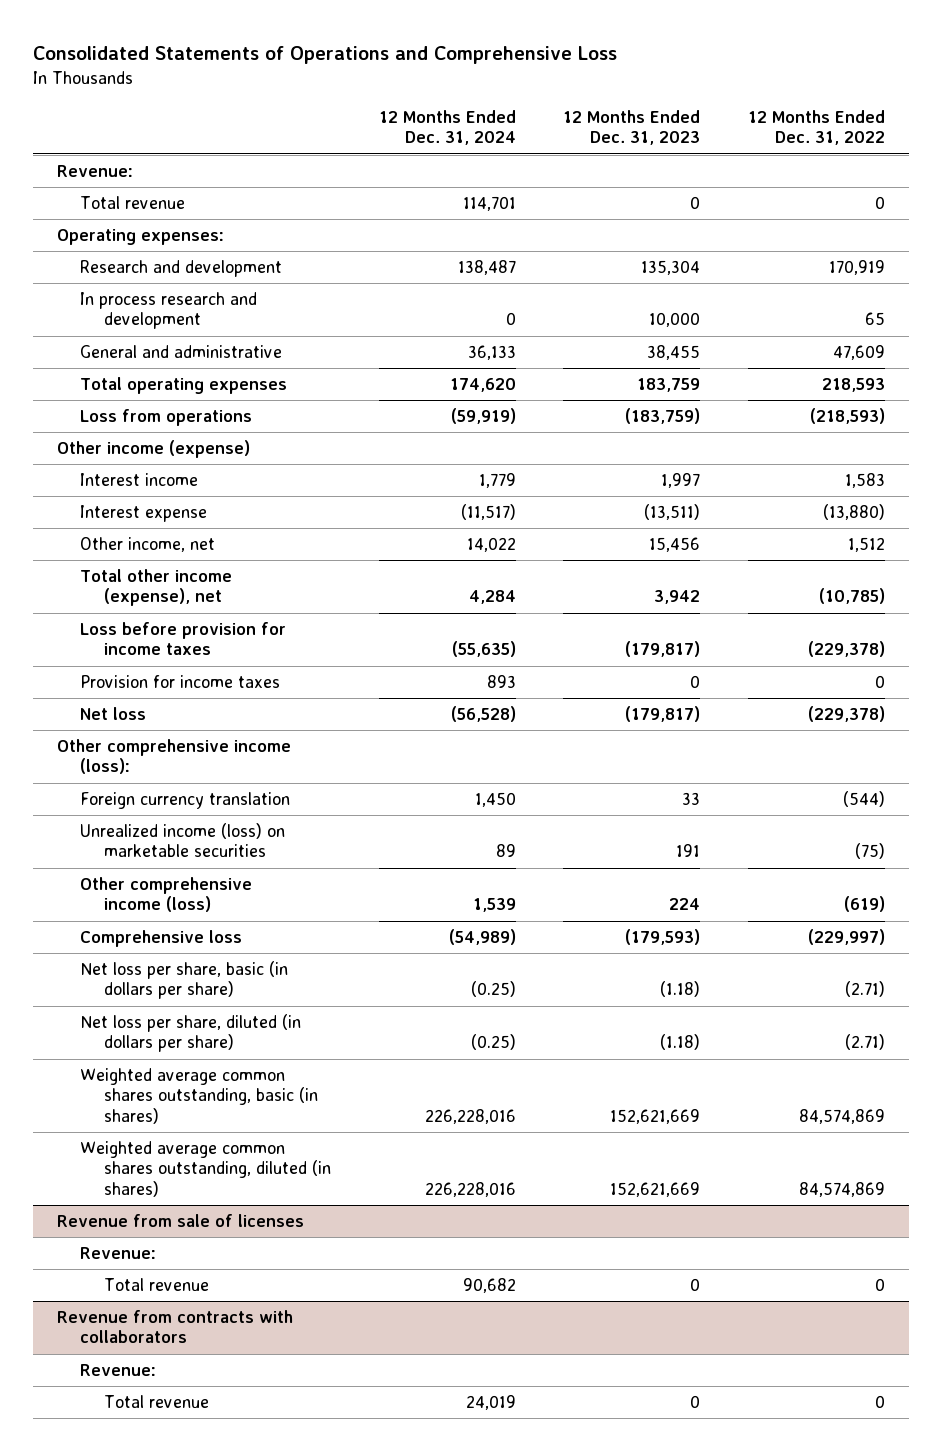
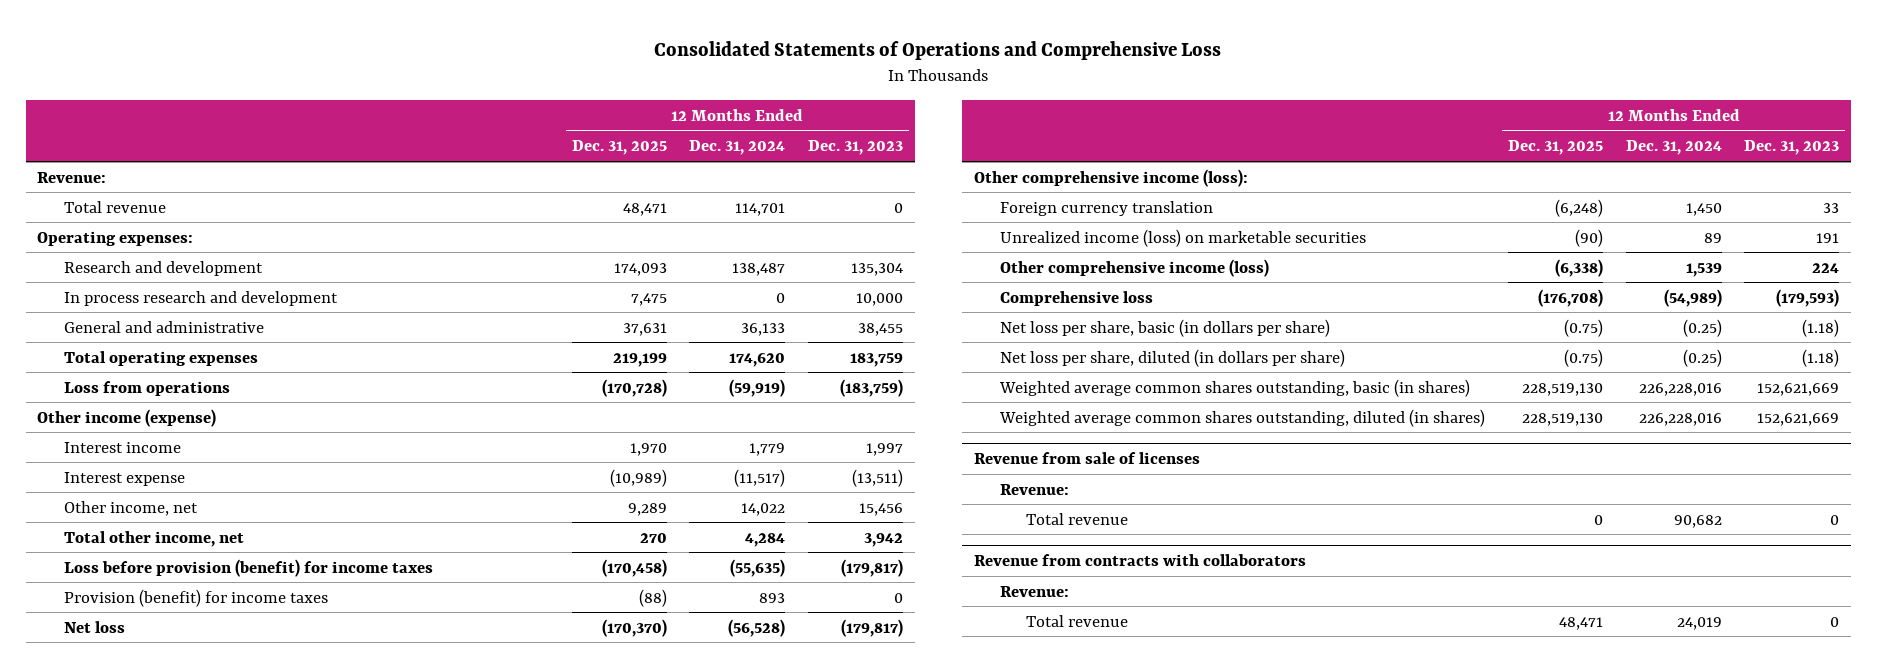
[747,110,885,146] 12 Months Ended Dec. 31, 2022 -> none
none -> [571,140,667,156] Dec. 31, 2025
[80,569,233,607] Total other income (expense), net -> [63,530,244,547] Total other income, net
[80,622,287,656] Loss before provision for income taxes -> [63,558,433,577] Loss before provision (benefit) for income taxes
[80,675,281,689] Provision for income taxes -> [63,588,328,607] Provision (benefit) for income taxes

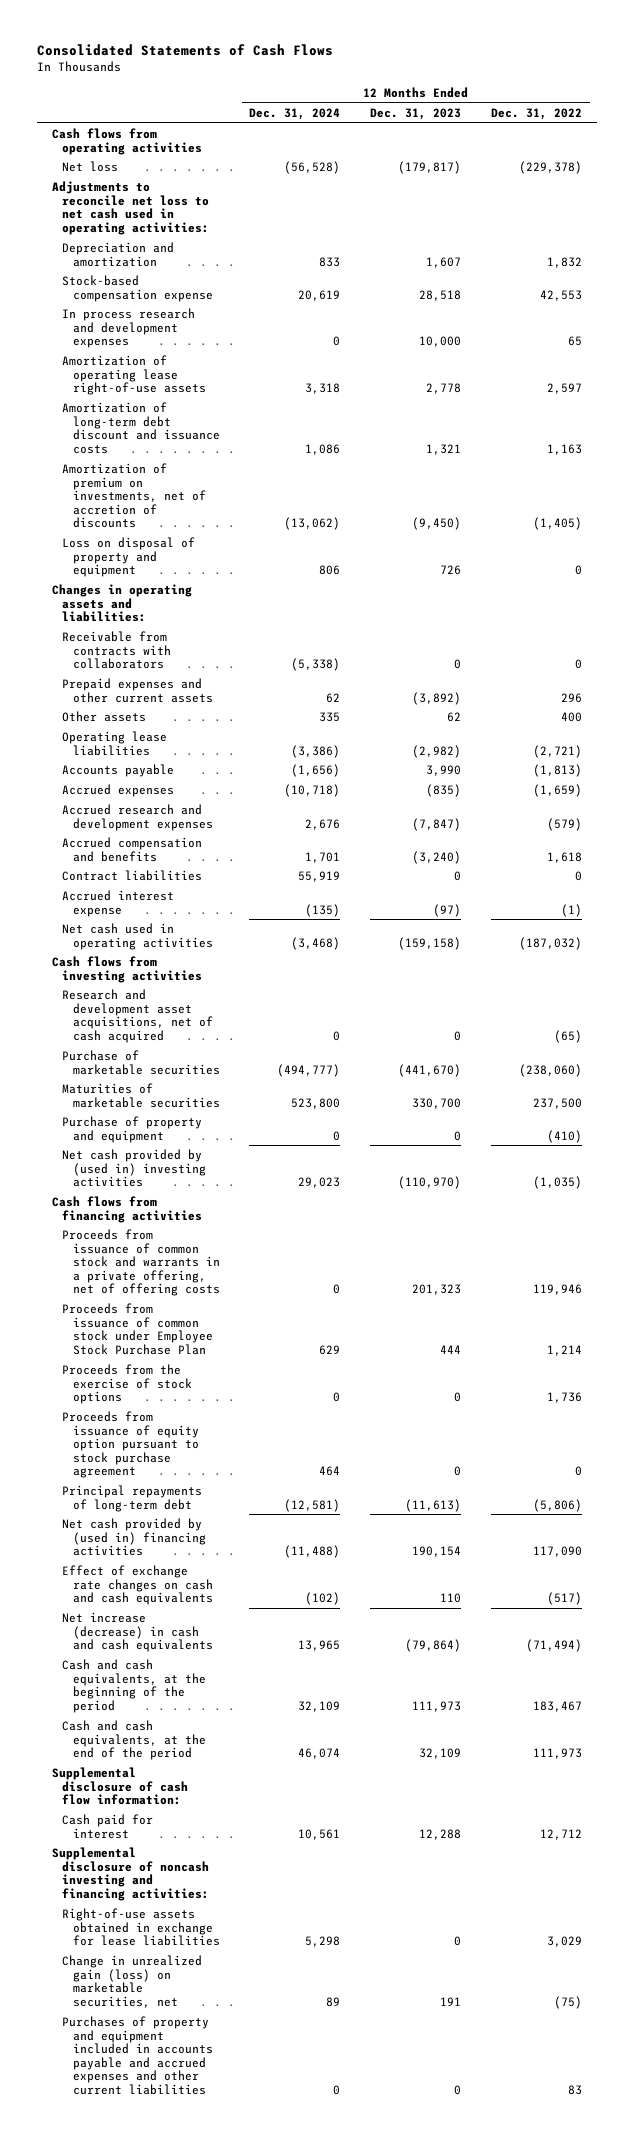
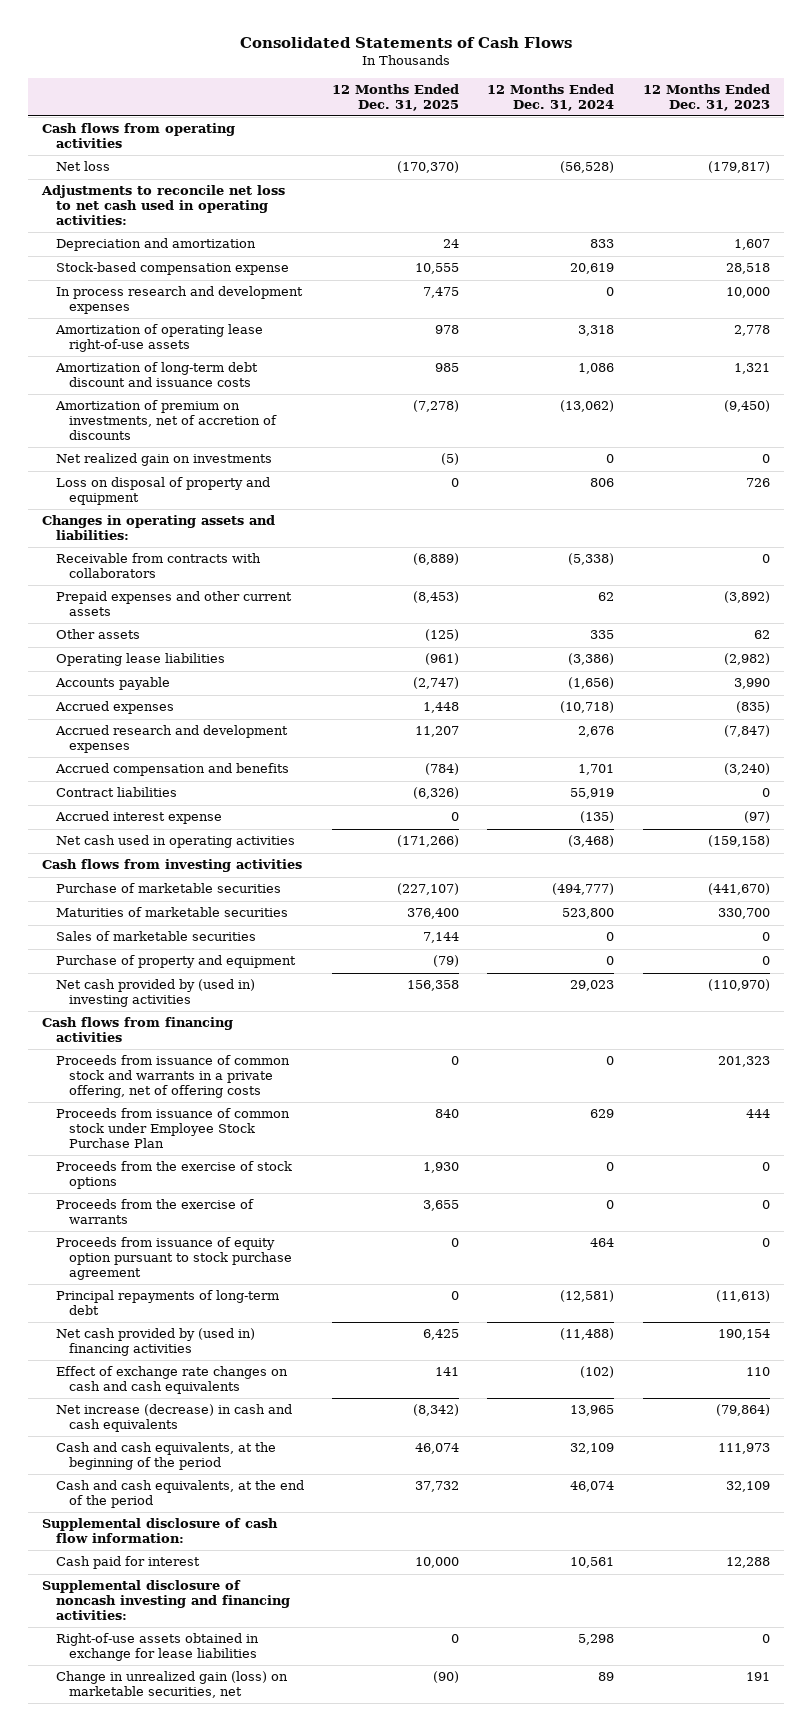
[491,107,583,120] Dec. 31, 2022 -> none
none -> [332,84,460,111] 12 Months Ended Dec. 31, 2025
none -> [55,453,272,467] Net realized gain on investments
[62,989,213,1043] Research and development asset acquisitions, net of cash acquired -> none
none -> [55,931,256,942] Sales of marketable securities
none -> [55,1199,254,1225] Proceeds from the exercise of warrants
[62,2016,213,2096] Purchases of property and equipment included in accounts payable and accrued expenses and other current liabilities -> none

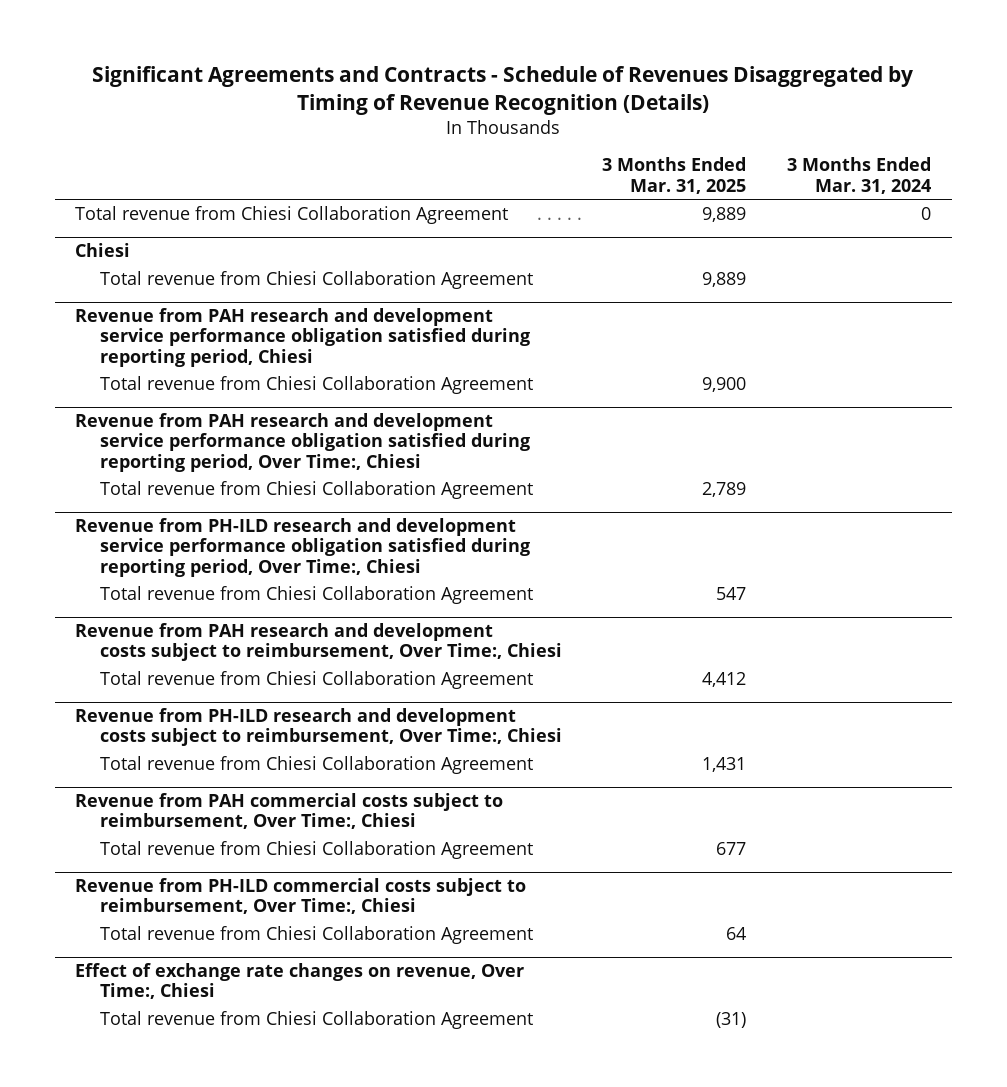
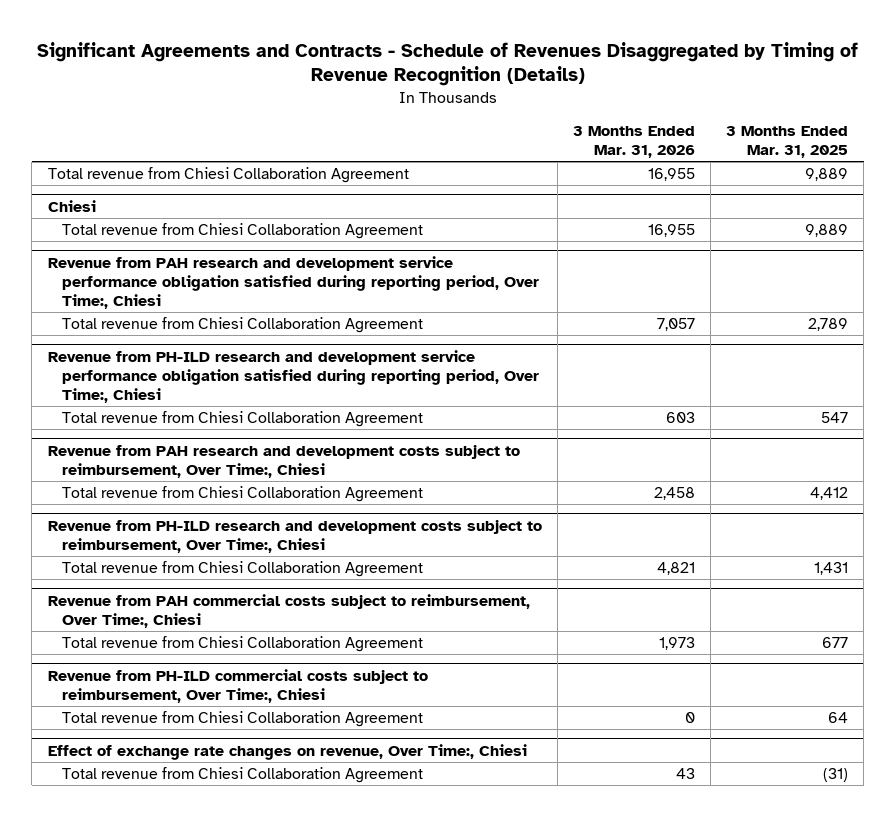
[787,157,932,194] 3 Months Ended Mar. 31, 2024 -> none
none -> [572,125,695,159] 3 Months Ended Mar. 31, 2026
[75,308,530,367] Revenue from PAH research and development service performance obligation satisfied during reporting period, Chiesi -> none
[99,375,533,394] Total revenue from Chiesi Collaboration Agreement -> none

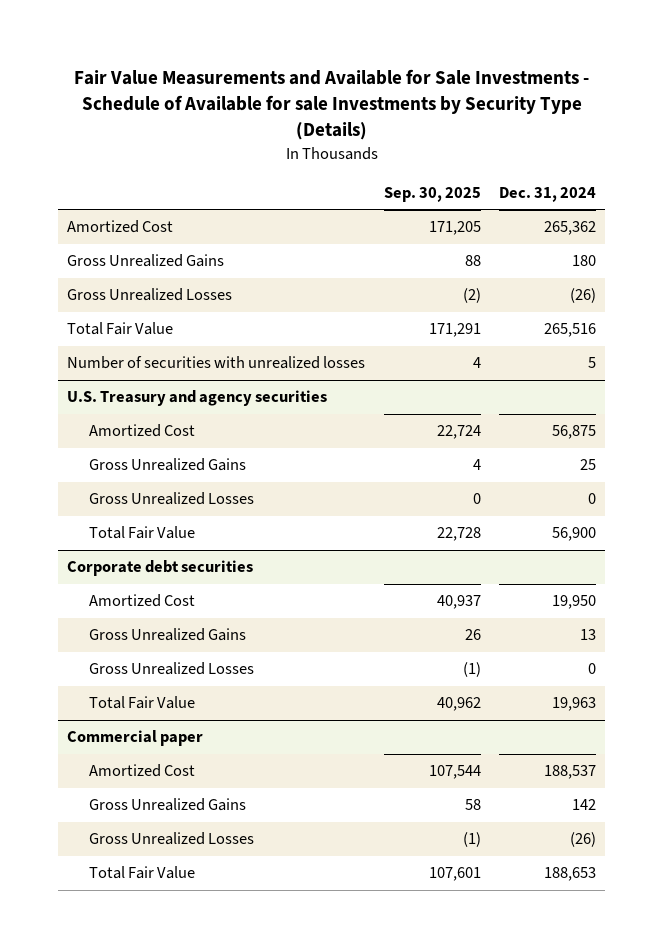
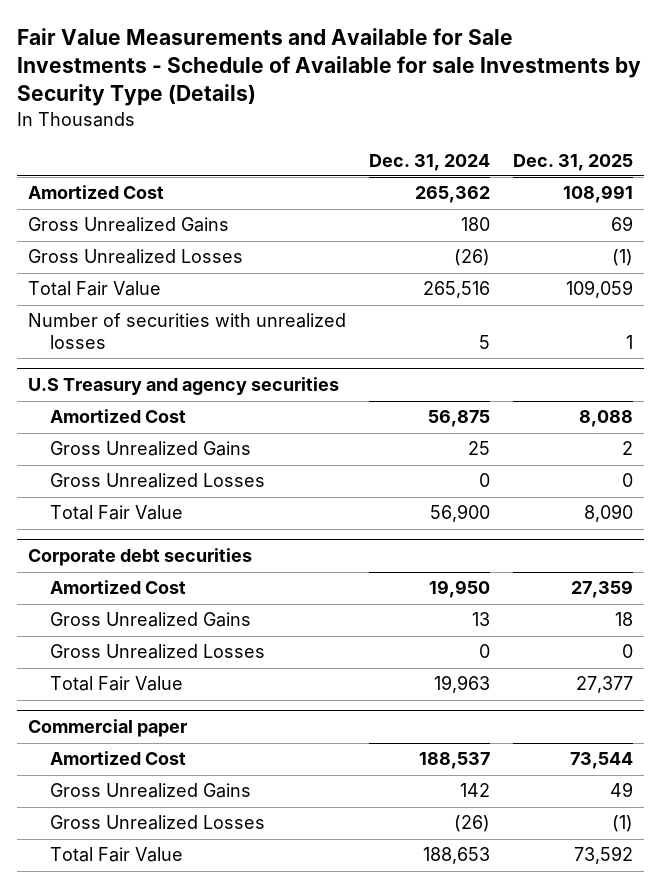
[383,186,481,202] Sep. 30, 2025 -> none
none -> [513,153,634,171] Dec. 31, 2025
[67,390,328,407] U.S. Treasury and agency securities -> [28,377,340,396] U.S Treasury and agency securities

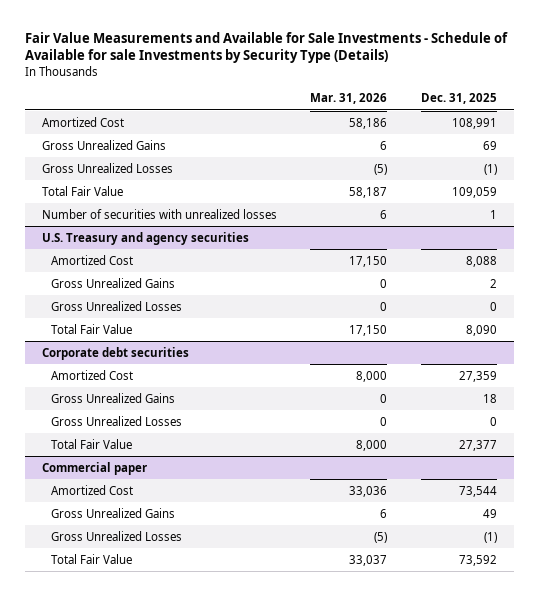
[369,153,491,171] Dec. 31, 2024 -> none
none -> [310,93,388,105] Mar. 31, 2026
[28,377,340,396] U.S Treasury and agency securities -> [41,231,249,245] U.S. Treasury and agency securities

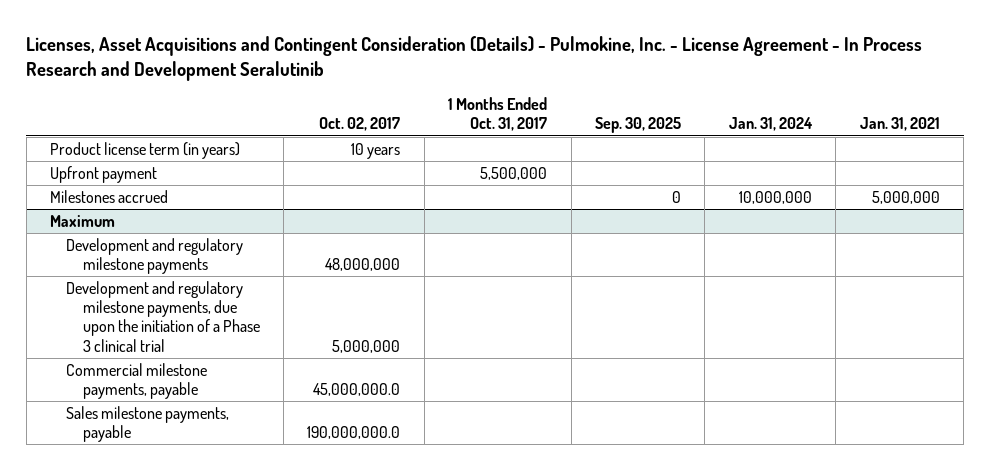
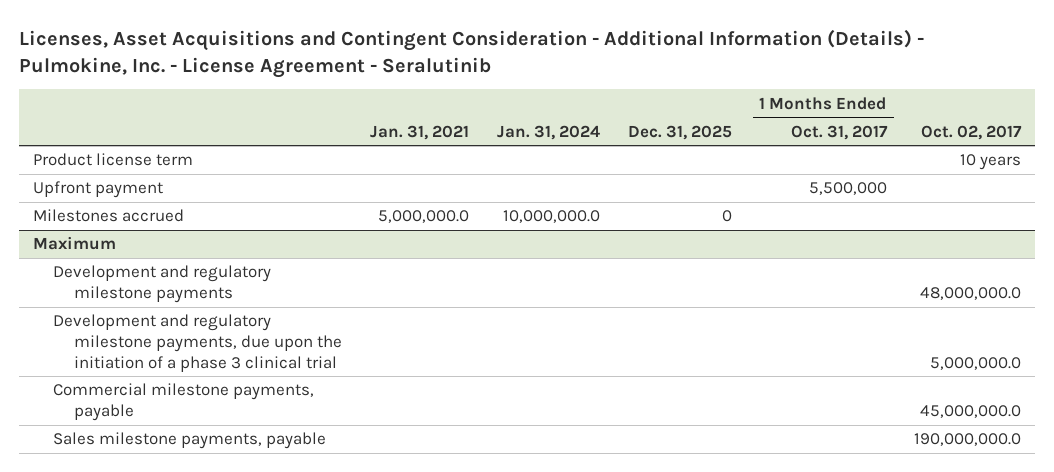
[26,36,923,82] Licenses, Asset Acquisitions and Contingent Consideration (Details) - Pulmokine, Inc. - License Agreement - In Process Research and Development Seralutinib -> [18,29,924,79] Licenses, Asset Acquisitions and Contingent Consideration - Additional Information (Details) - Pulmokine, Inc. - License Agreement - Seralutinib
[595,117,682,134] Sep. 30, 2025 -> none
none -> [627,124,732,140] Dec. 31, 2025
[50,141,241,159] Product license term (in years) -> [32,153,193,167] Product license term
[738,190,812,204] 10,000,000 -> [502,210,600,224] 10,000,000.0
[871,190,940,204] 5,000,000 -> [377,210,469,224] 5,000,000.0
[325,258,401,272] 48,000,000 -> [920,287,1022,301] 48,000,000.0
[66,280,260,352] Development and regulatory milestone payments, due upon the initiation of a Phase 3 clinical trial -> [53,314,343,372] Development and regulatory milestone payments, due upon the initiation of a phase 3 clinical trial
[332,339,401,353] 5,000,000 -> [930,356,1022,370] 5,000,000.0

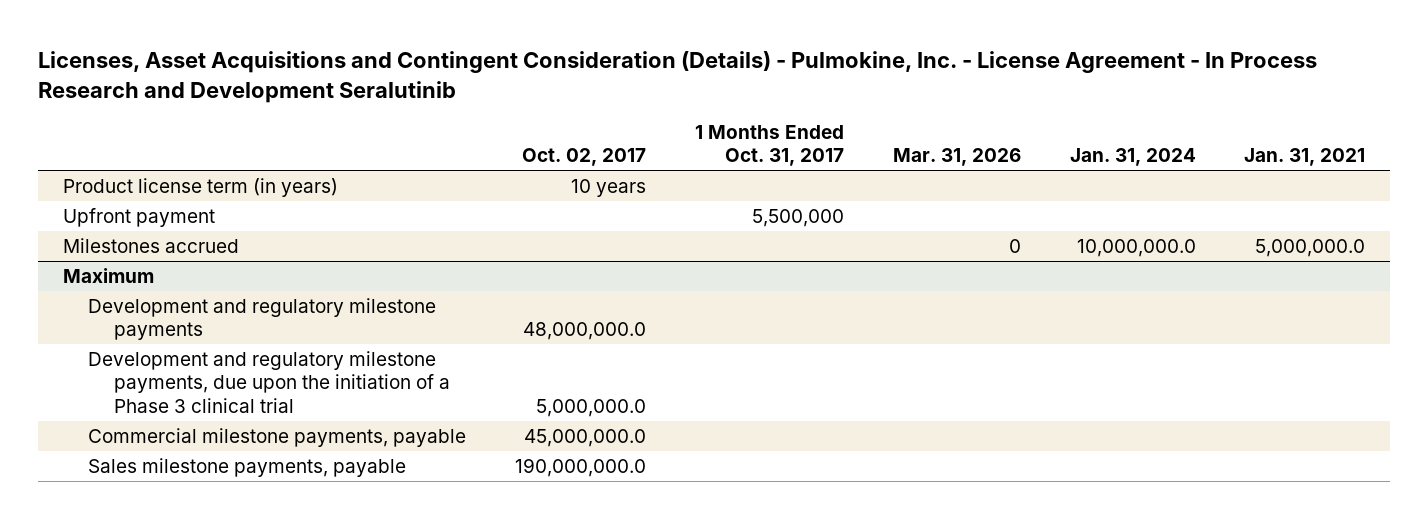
[18,29,924,79] Licenses, Asset Acquisitions and Contingent Consideration - Additional Information (Details) - Pulmokine, Inc. - License Agreement - Seralutinib -> [38,51,1318,103] Licenses, Asset Acquisitions and Contingent Consideration (Details) - Pulmokine, Inc. - License Agreement - In Process Research and Development Seralutinib
[627,124,732,140] Dec. 31, 2025 -> none
none -> [892,148,1021,167] Mar. 31, 2026
[32,153,193,167] Product license term -> [62,177,338,197] Product license term (in years)
[53,314,343,372] Development and regulatory milestone payments, due upon the initiation of a phase 3 clinical trial -> [88,350,450,413] Development and regulatory milestone payments, due upon the initiation of a Phase 3 clinical trial

